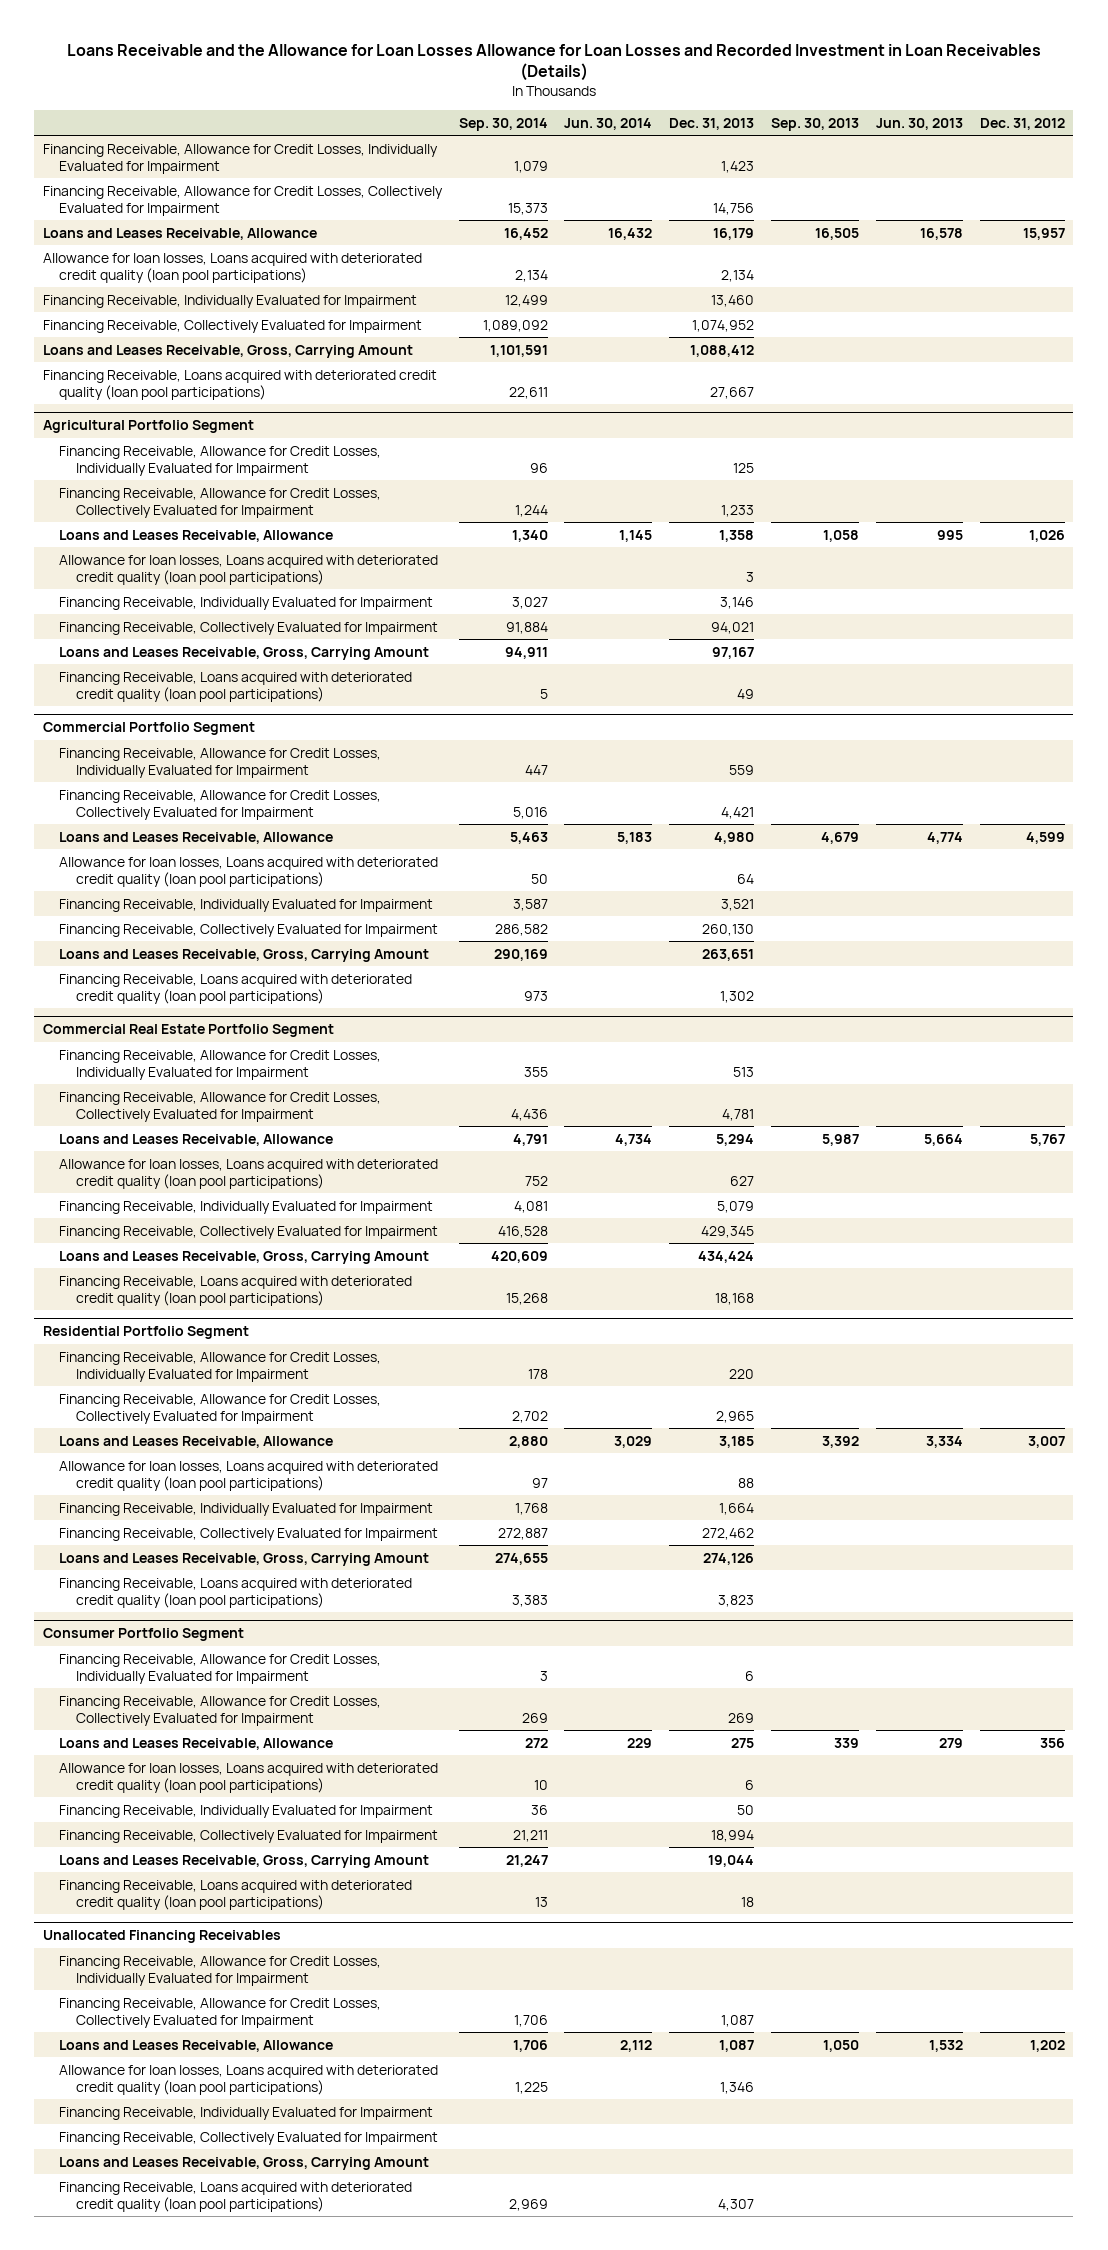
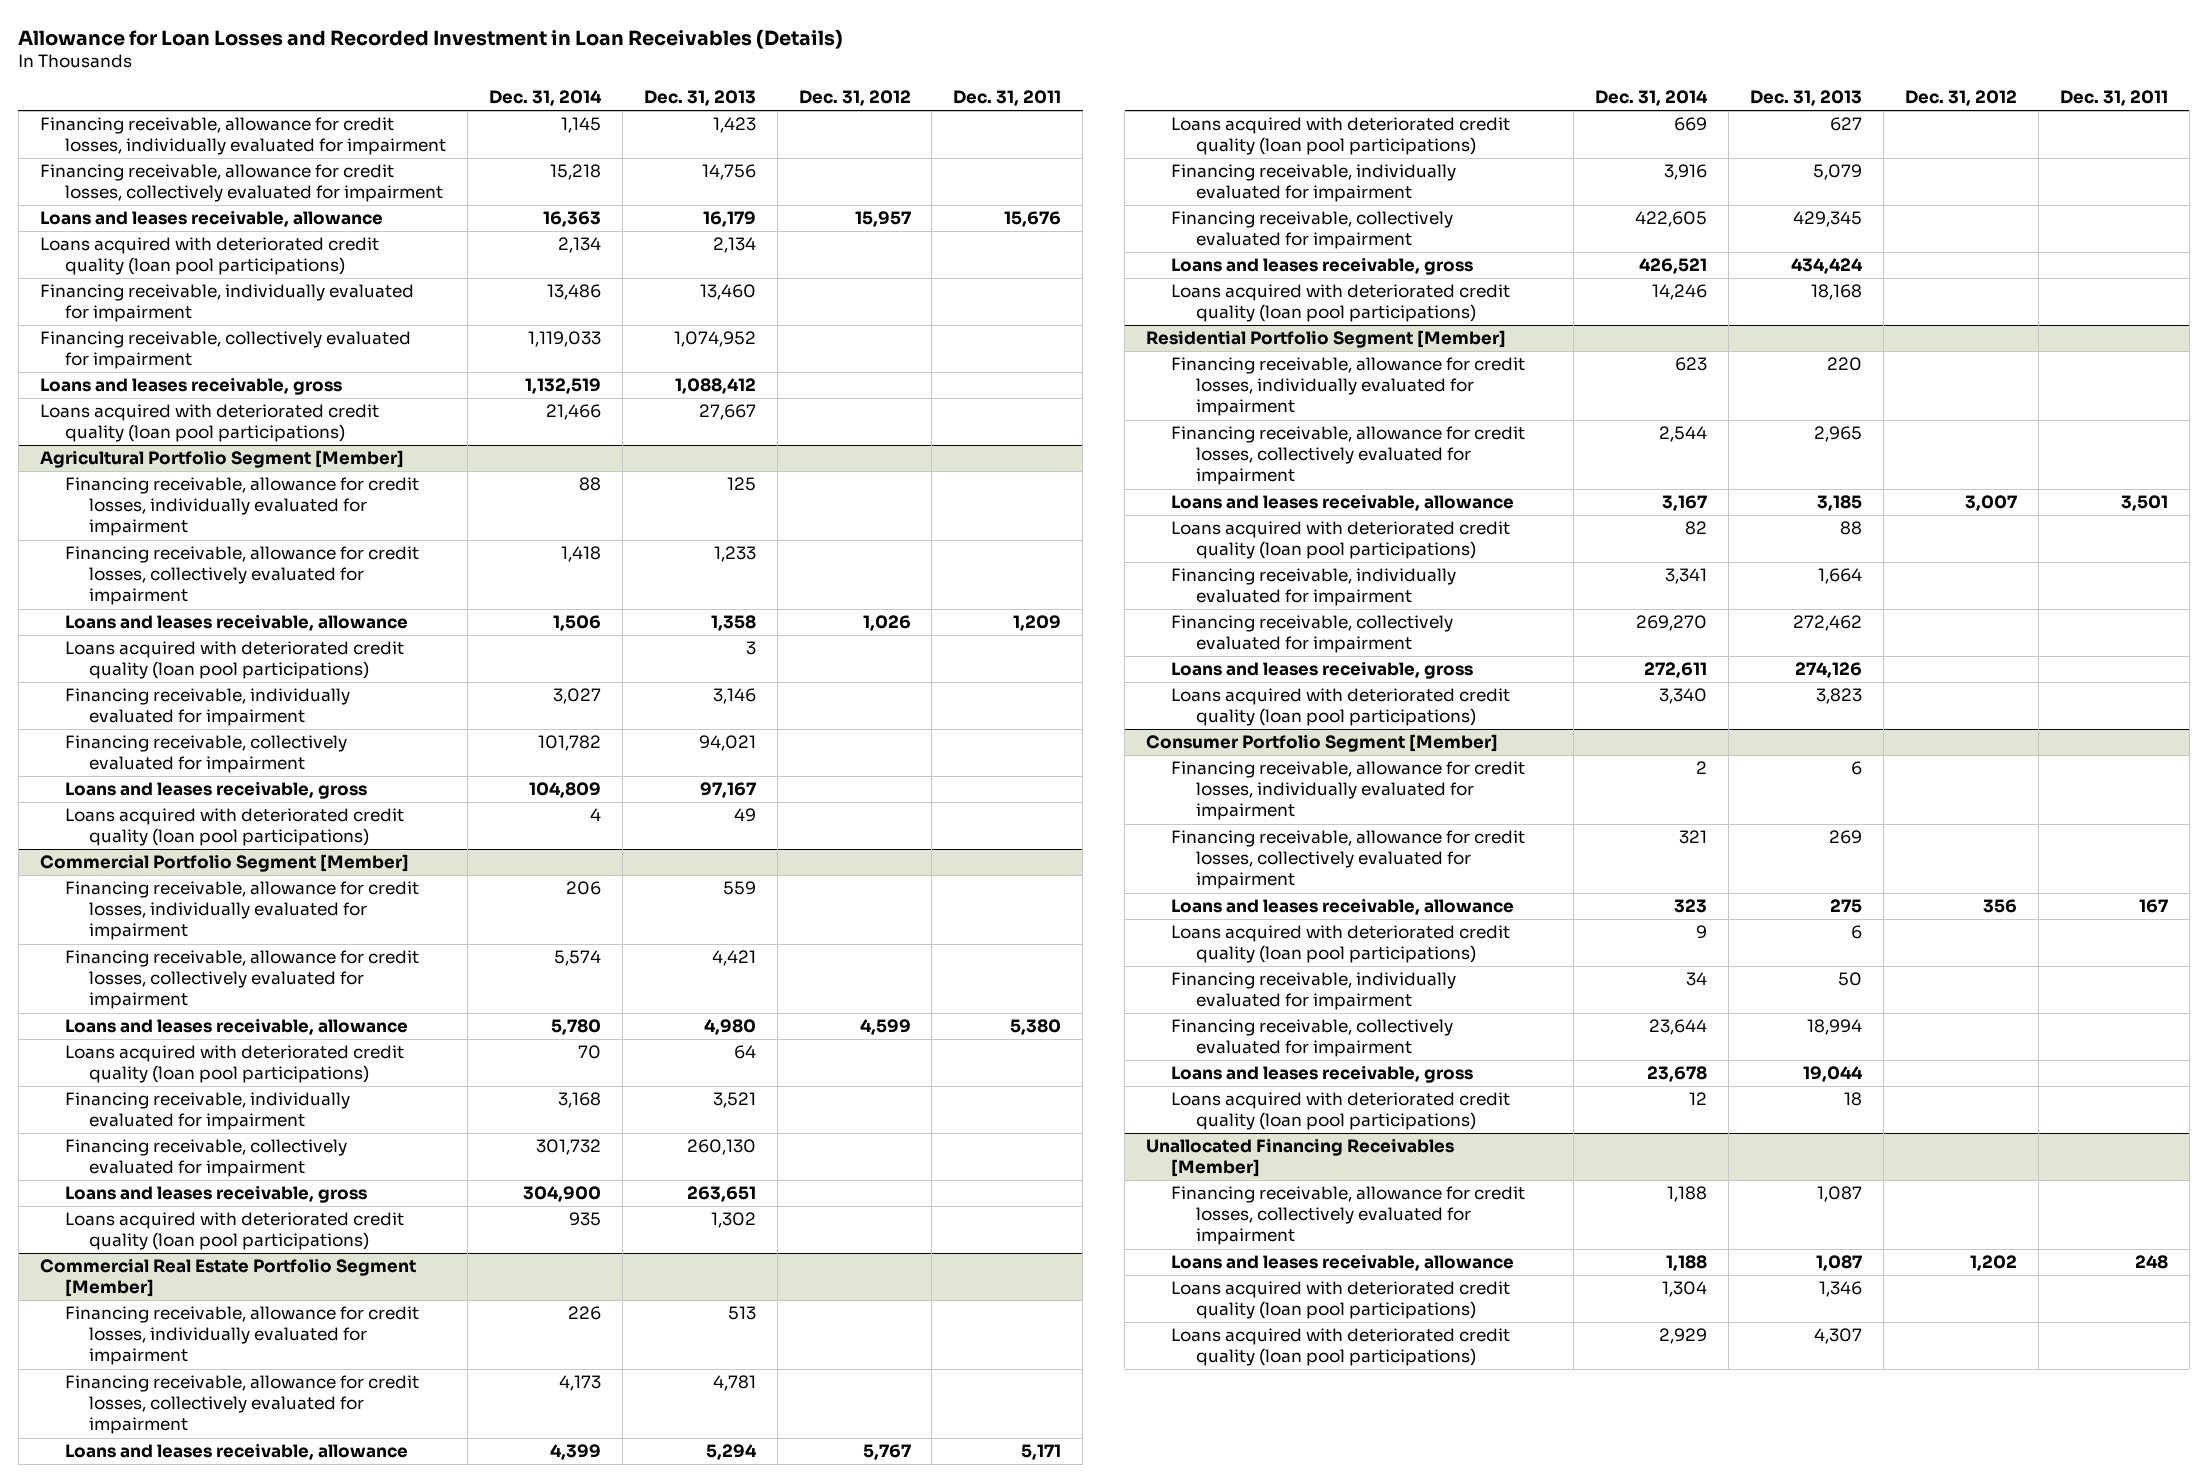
[66,43,1041,82] Loans Receivable and the Allowance for Loan Losses Allowance for Loan Losses and Recorded Investment in Loan Receivables (Details) -> [18,28,844,49] Allowance for Loan Losses and Recorded Investment in Loan Receivables (Details)
[458,117,548,131] Sep. 30, 2014 -> none
[564,117,653,130] Jun. 30, 2014 -> none
[771,117,860,131] Sep. 30, 2013 -> none
[876,117,964,130] Jun. 30, 2013 -> none
none -> [488,90,602,107] Dec. 31, 2014
none -> [953,90,1062,107] Dec. 31, 2011
[59,1955,382,1986] Financing Receivable, Allowance for Credit Losses, Individually Evaluated for Impairment -> none
[59,2106,434,2120] Financing Receivable, Individually Evaluated for Impairment -> none
[59,2131,439,2145] Financing Receivable, Collectively Evaluated for Impairment -> none
[59,2156,430,2170] Loans and Leases Receivable, Gross, Carrying Amount -> none
[42,143,438,174] Financing Receivable, Allowance for Credit Losses, Individually Evaluated for Impairment -> [39,117,446,156] Financing receivable, allowance for credit losses, individually evaluated for impairment
[42,185,443,216] Financing Receivable, Allowance for Credit Losses, Collectively Evaluated for Impairment -> [39,164,443,203] Financing receivable, allowance for credit losses, collectively evaluated for impairment
[42,227,317,240] Loans and Leases Receivable, Allowance -> [39,210,383,228] Loans and leases receivable, allowance
[42,252,422,283] Allowance for loan losses, Loans acquired with deteriorated credit quality (loan pool participations) -> [39,237,379,276] Loans acquired with deteriorated credit quality (loan pool participations)
[42,294,417,308] Financing Receivable, Individually Evaluated for Impairment -> [39,284,414,323] Financing receivable, individually evaluated for impairment
[42,319,422,333] Financing Receivable, Collectively Evaluated for Impairment -> [39,331,411,370] Financing receivable, collectively evaluated for impairment
[42,344,413,358] Loans and Leases Receivable, Gross, Carrying Amount -> [39,377,342,396] Loans and leases receivable, gross
[42,369,437,400] Financing Receivable, Loans acquired with deteriorated credit quality (loan pool participations) -> [39,404,379,443] Loans acquired with deteriorated credit quality (loan pool participations)
[42,420,254,434] Agricultural Portfolio Segment -> [39,450,404,469] Agricultural Portfolio Segment [Member]
[59,445,382,476] Financing Receivable, Allowance for Credit Losses, Individually Evaluated for Impairment -> [64,477,419,537] Financing receivable, allowance for credit losses, individually evaluated for impairment
[59,487,382,518] Financing Receivable, Allowance for Credit Losses, Collectively Evaluated for Impairment -> [64,546,419,606] Financing receivable, allowance for credit losses, collectively evaluated for impairment
[59,529,334,542] Loans and Leases Receivable, Allowance -> [64,614,408,632] Loans and leases receivable, allowance
[59,554,439,585] Allowance for loan losses, Loans acquired with deteriorated credit quality (loan pool participations) -> [64,641,404,680] Loans acquired with deteriorated credit quality (loan pool participations)
[59,596,434,610] Financing Receivable, Individually Evaluated for Impairment -> [64,688,350,727] Financing receivable, individually evaluated for impairment
[59,621,439,635] Financing Receivable, Collectively Evaluated for Impairment -> [64,735,347,774] Financing receivable, collectively evaluated for impairment
[59,646,430,660] Loans and Leases Receivable, Gross, Carrying Amount -> [64,781,367,800] Loans and leases receivable, gross
[59,671,413,702] Financing Receivable, Loans acquired with deteriorated credit quality (loan pool participations) -> [64,808,404,847] Loans acquired with deteriorated credit quality (loan pool participations)
[42,722,255,736] Commercial Portfolio Segment -> [39,854,409,873] Commercial Portfolio Segment [Member]
[59,747,382,778] Financing Receivable, Allowance for Credit Losses, Individually Evaluated for Impairment -> [64,881,419,941] Financing receivable, allowance for credit losses, individually evaluated for impairment
[59,789,382,820] Financing Receivable, Allowance for Credit Losses, Collectively Evaluated for Impairment -> [64,950,419,1010] Financing receivable, allowance for credit losses, collectively evaluated for impairment
[59,831,334,844] Loans and Leases Receivable, Allowance -> [64,1018,408,1036] Loans and leases receivable, allowance
[59,856,439,887] Allowance for loan losses, Loans acquired with deteriorated credit quality (loan pool participations) -> [64,1045,404,1084] Loans acquired with deteriorated credit quality (loan pool participations)
[59,898,434,912] Financing Receivable, Individually Evaluated for Impairment -> [64,1092,350,1131] Financing receivable, individually evaluated for impairment
[59,923,439,937] Financing Receivable, Collectively Evaluated for Impairment -> [64,1139,347,1178] Financing receivable, collectively evaluated for impairment
[59,948,430,962] Loans and Leases Receivable, Gross, Carrying Amount -> [64,1185,367,1204] Loans and leases receivable, gross
[59,973,413,1004] Financing Receivable, Loans acquired with deteriorated credit quality (loan pool participations) -> [64,1212,404,1251] Loans acquired with deteriorated credit quality (loan pool participations)
[42,1024,334,1038] Commercial Real Estate Portfolio Segment -> [39,1258,416,1298] Commercial Real Estate Portfolio Segment [Member]
[59,1049,382,1080] Financing Receivable, Allowance for Credit Losses, Individually Evaluated for Impairment -> [64,1306,419,1366] Financing receivable, allowance for credit losses, individually evaluated for impairment
[59,1091,382,1122] Financing Receivable, Allowance for Credit Losses, Collectively Evaluated for Impairment -> [64,1375,419,1435] Financing receivable, allowance for credit losses, collectively evaluated for impairment
[59,1133,334,1146] Loans and Leases Receivable, Allowance -> [64,1443,408,1461] Loans and leases receivable, allowance
[59,1158,439,1189] Allowance for loan losses, Loans acquired with deteriorated credit quality (loan pool participations) -> [1171,117,1511,156] Loans acquired with deteriorated credit quality (loan pool participations)
[59,1200,434,1214] Financing Receivable, Individually Evaluated for Impairment -> [1171,164,1457,203] Financing receivable, individually evaluated for impairment
[59,1225,439,1239] Financing Receivable, Collectively Evaluated for Impairment -> [1171,211,1454,250] Financing receivable, collectively evaluated for impairment
[59,1250,430,1264] Loans and Leases Receivable, Gross, Carrying Amount -> [1171,257,1474,276] Loans and leases receivable, gross
[59,1275,413,1306] Financing Receivable, Loans acquired with deteriorated credit quality (loan pool participations) -> [1171,284,1511,323] Loans acquired with deteriorated credit quality (loan pool participations)
[42,1326,249,1340] Residential Portfolio Segment -> [1146,330,1507,349] Residential Portfolio Segment [Member]
[59,1351,382,1382] Financing Receivable, Allowance for Credit Losses, Individually Evaluated for Impairment -> [1171,357,1526,417] Financing receivable, allowance for credit losses, individually evaluated for impairment
[59,1393,382,1424] Financing Receivable, Allowance for Credit Losses, Collectively Evaluated for Impairment -> [1171,426,1526,486] Financing receivable, allowance for credit losses, collectively evaluated for impairment
[59,1435,334,1448] Loans and Leases Receivable, Allowance -> [1171,494,1515,512] Loans and leases receivable, allowance
[59,1460,439,1491] Allowance for loan losses, Loans acquired with deteriorated credit quality (loan pool participations) -> [1171,521,1511,560] Loans acquired with deteriorated credit quality (loan pool participations)
[59,1502,434,1516] Financing Receivable, Individually Evaluated for Impairment -> [1171,568,1457,607] Financing receivable, individually evaluated for impairment
[59,1527,439,1541] Financing Receivable, Collectively Evaluated for Impairment -> [1171,615,1454,654] Financing receivable, collectively evaluated for impairment
[59,1552,430,1566] Loans and Leases Receivable, Gross, Carrying Amount -> [1171,661,1474,680] Loans and leases receivable, gross
[59,1577,413,1608] Financing Receivable, Loans acquired with deteriorated credit quality (loan pool participations) -> [1171,688,1511,727] Loans acquired with deteriorated credit quality (loan pool participations)
[42,1628,244,1642] Consumer Portfolio Segment -> [1146,734,1499,753] Consumer Portfolio Segment [Member]
[59,1653,382,1684] Financing Receivable, Allowance for Credit Losses, Individually Evaluated for Impairment -> [1171,761,1526,821] Financing receivable, allowance for credit losses, individually evaluated for impairment
[59,1695,382,1726] Financing Receivable, Allowance for Credit Losses, Collectively Evaluated for Impairment -> [1171,830,1526,890] Financing receivable, allowance for credit losses, collectively evaluated for impairment
[59,1737,334,1750] Loans and Leases Receivable, Allowance -> [1171,898,1515,916] Loans and leases receivable, allowance
[59,1762,439,1793] Allowance for loan losses, Loans acquired with deteriorated credit quality (loan pool participations) -> [1171,925,1511,964] Loans acquired with deteriorated credit quality (loan pool participations)
[59,1804,434,1818] Financing Receivable, Individually Evaluated for Impairment -> [1171,972,1457,1011] Financing receivable, individually evaluated for impairment
[59,1829,439,1843] Financing Receivable, Collectively Evaluated for Impairment -> [1171,1019,1454,1058] Financing receivable, collectively evaluated for impairment
[59,1854,430,1868] Loans and Leases Receivable, Gross, Carrying Amount -> [1171,1065,1474,1084] Loans and leases receivable, gross
[59,1879,413,1910] Financing Receivable, Loans acquired with deteriorated credit quality (loan pool participations) -> [1171,1092,1511,1131] Loans acquired with deteriorated credit quality (loan pool participations)
[42,1930,281,1944] Unallocated Financing Receivables -> [1146,1138,1455,1178] Unallocated Financing Receivables [Member]
[59,1997,382,2028] Financing Receivable, Allowance for Credit Losses, Collectively Evaluated for Impairment -> [1171,1186,1526,1246] Financing receivable, allowance for credit losses, collectively evaluated for impairment
[59,2039,334,2052] Loans and Leases Receivable, Allowance -> [1171,1254,1515,1272] Loans and leases receivable, allowance
[59,2064,439,2095] Allowance for loan losses, Loans acquired with deteriorated credit quality (loan pool participations) -> [1171,1281,1511,1320] Loans acquired with deteriorated credit quality (loan pool participations)
[59,2181,413,2212] Financing Receivable, Loans acquired with deteriorated credit quality (loan pool participations) -> [1171,1328,1511,1367] Loans acquired with deteriorated credit quality (loan pool participations)

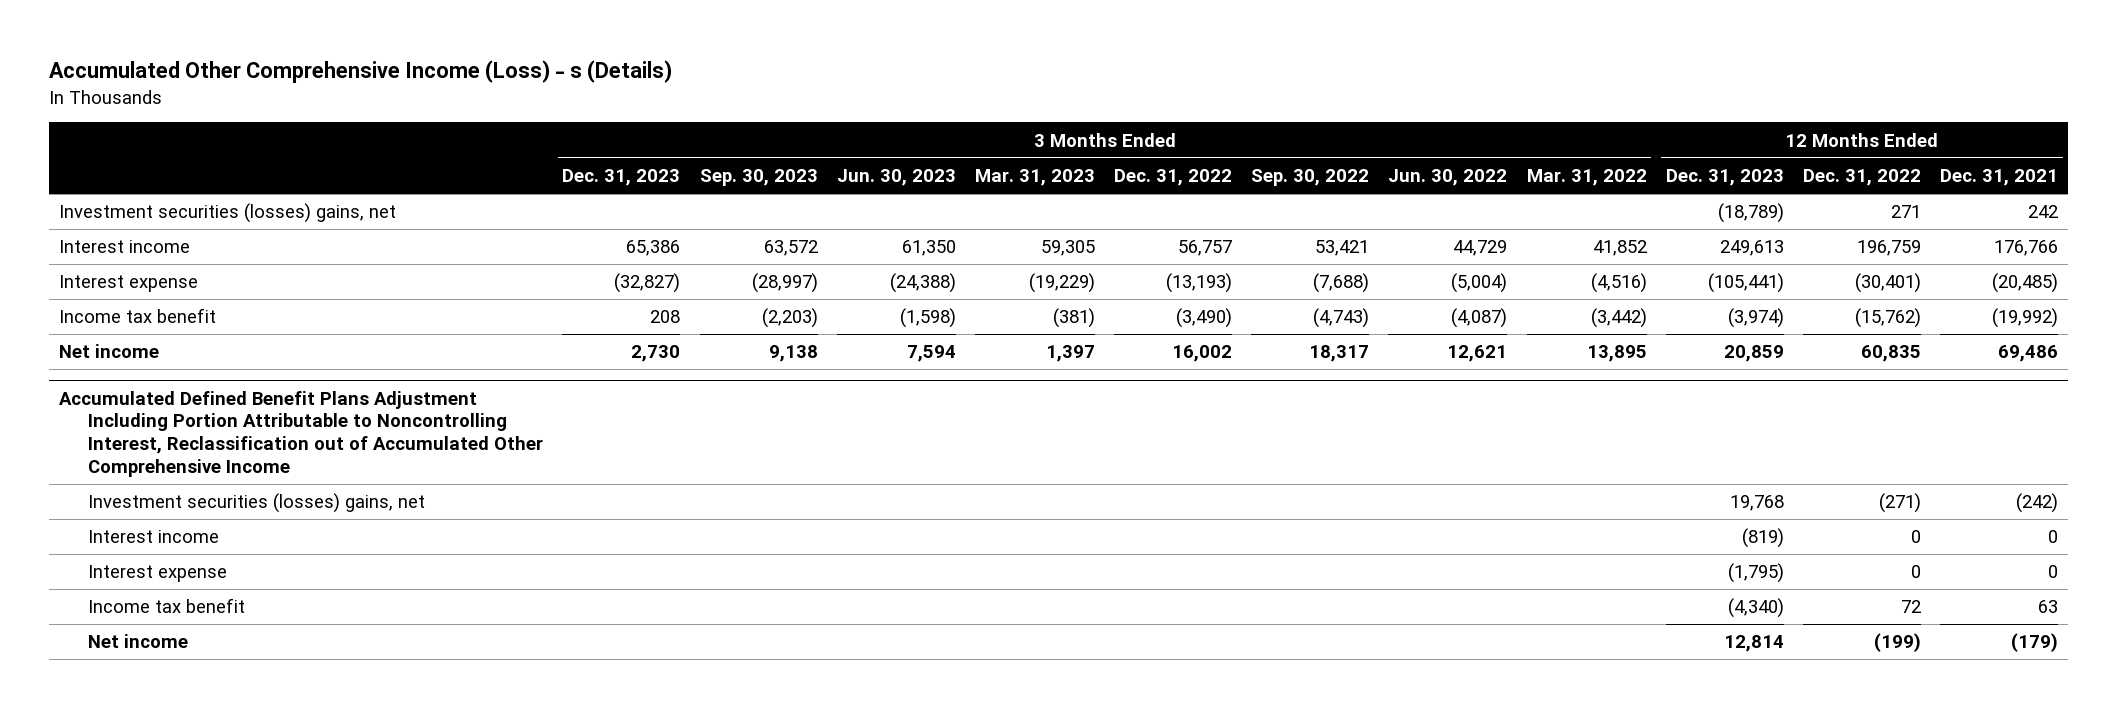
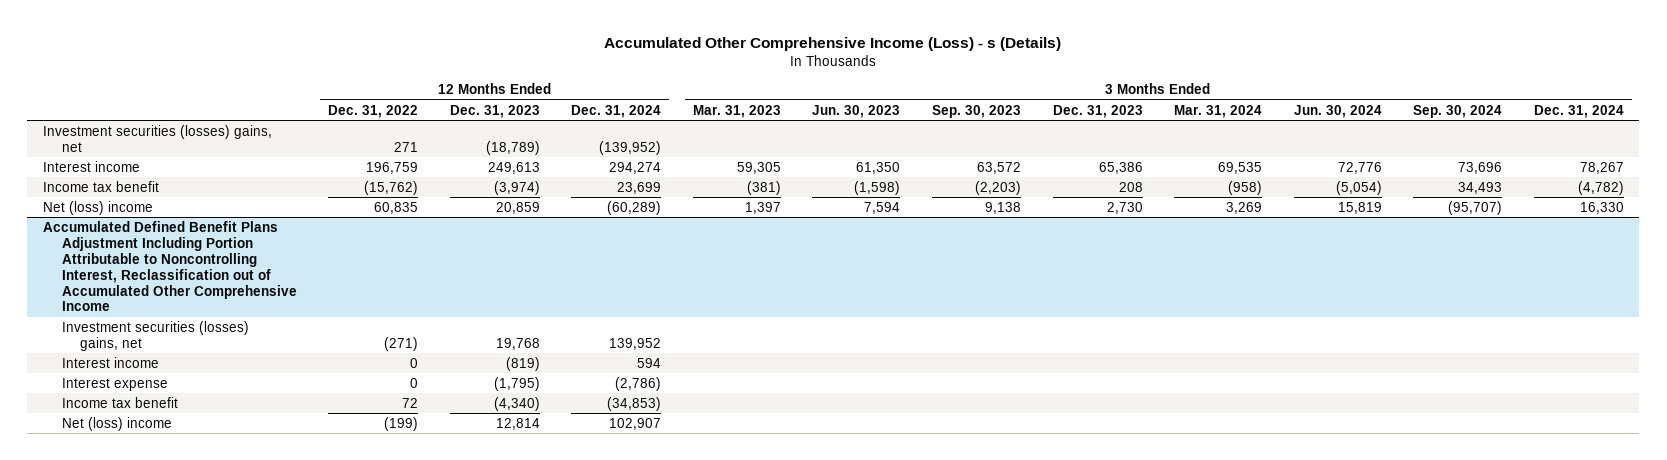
[1114,169,1233,187] Dec. 31, 2022 -> none
[1251,169,1370,187] Sep. 30, 2022 -> none
[1388,169,1508,187] Jun. 30, 2022 -> none
[1526,169,1647,187] Mar. 31, 2022 -> none
[1940,169,2059,187] Dec. 31, 2021 -> none
none -> [571,104,662,118] Dec. 31, 2024
none -> [1174,104,1263,118] Mar. 31, 2024
none -> [1293,104,1382,118] Jun. 30, 2024
none -> [1413,104,1503,118] Sep. 30, 2024
none -> [1533,104,1624,118] Dec. 31, 2024
[58,275,198,293] Interest expense -> none
[58,344,159,359] Net income -> [43,200,154,215] Net (loss) income
[88,634,189,649] Net income -> [61,416,172,431] Net (loss) income

